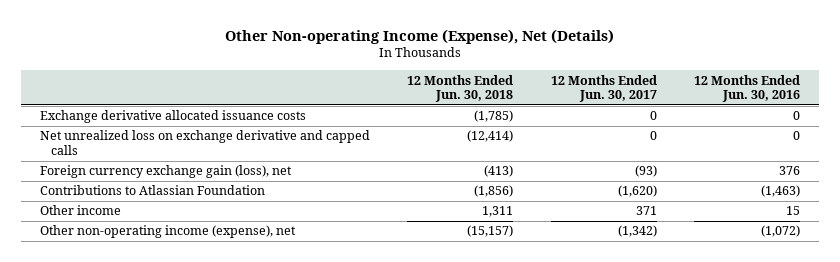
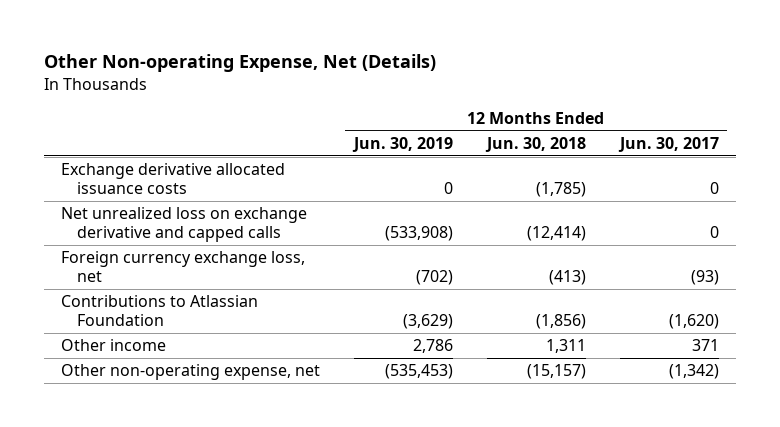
[224,28,614,44] Other Non-operating Income (Expense), Net (Details) -> [43,54,436,73] Other Non-operating Expense, Net (Details)
[694,74,801,103] 12 Months Ended Jun. 30, 2016 -> none
none -> [351,136,453,152] Jun. 30, 2019
[39,165,292,179] Foreign currency exchange gain (loss), net -> [60,251,305,282] Foreign currency exchange loss, net
[39,225,296,239] Other non-operating income (expense), net -> [60,364,320,381] Other non-operating expense, net

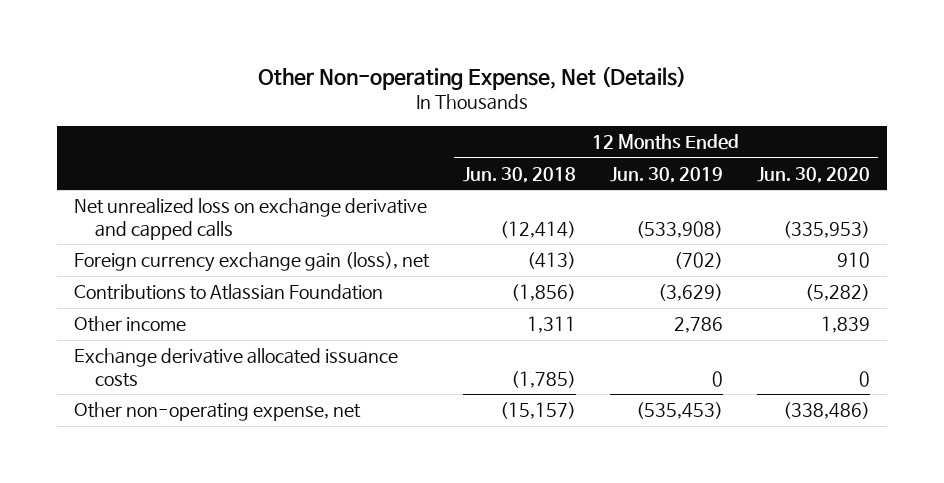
[617,136,719,152] Jun. 30, 2017 -> none
none -> [756,166,870,183] Jun. 30, 2020
[60,251,305,282] Foreign currency exchange loss, net -> [73,252,430,273] Foreign currency exchange gain (loss), net
[60,163,285,194] Exchange derivative allocated issuance costs -> [73,348,398,387] Exchange derivative allocated issuance costs

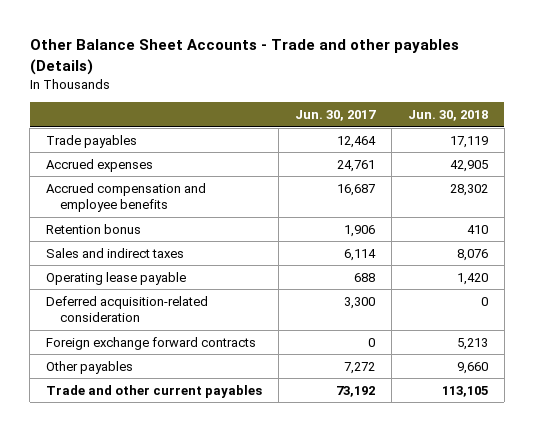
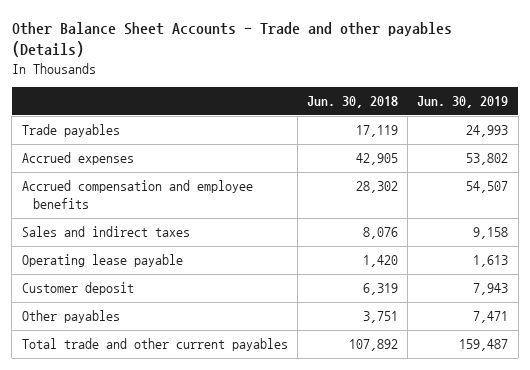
[295,110,377,122] Jun. 30, 2017 -> none
none -> [417,95,509,108] Jun. 30, 2019
[46,223,142,234] Retention bonus -> none
[46,295,209,323] Deferred acquisition-related consideration -> none
[46,336,257,350] Foreign exchange forward contracts -> none
none -> [21,282,134,296] Customer deposit
[457,361,489,374] 9,660 -> [363,311,399,324] 3,751
[46,384,263,398] Trade and other current payables -> [21,338,288,352] Total trade and other current payables
[442,385,489,397] 113,105 -> [349,339,399,352] 107,892

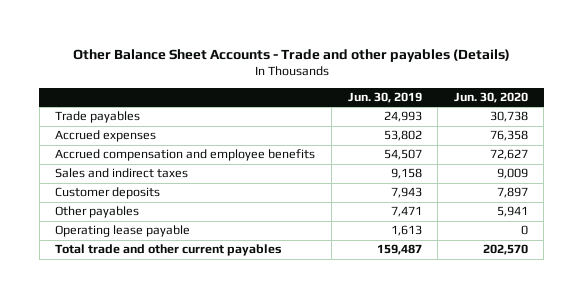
[307,95,399,108] Jun. 30, 2018 -> none
none -> [453,92,528,104] Jun. 30, 2020
[21,282,134,296] Customer deposit -> [55,187,161,200] Customer deposits
[21,254,183,268] Operating lease payable -> [55,225,191,238] Operating lease payable

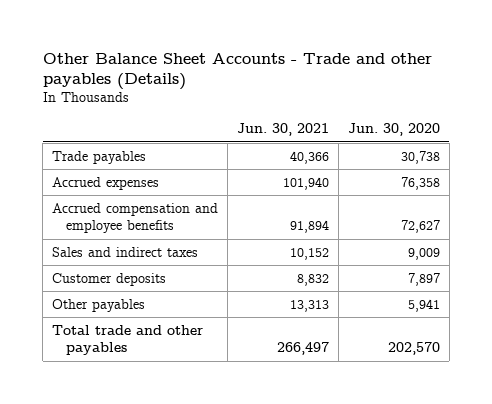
[347,92,422,104] Jun. 30, 2019 -> none
none -> [236,123,329,137] Jun. 30, 2021
[55,225,191,238] Operating lease payable -> none
[55,244,283,257] Total trade and other current payables -> [52,324,204,356] Total trade and other payables

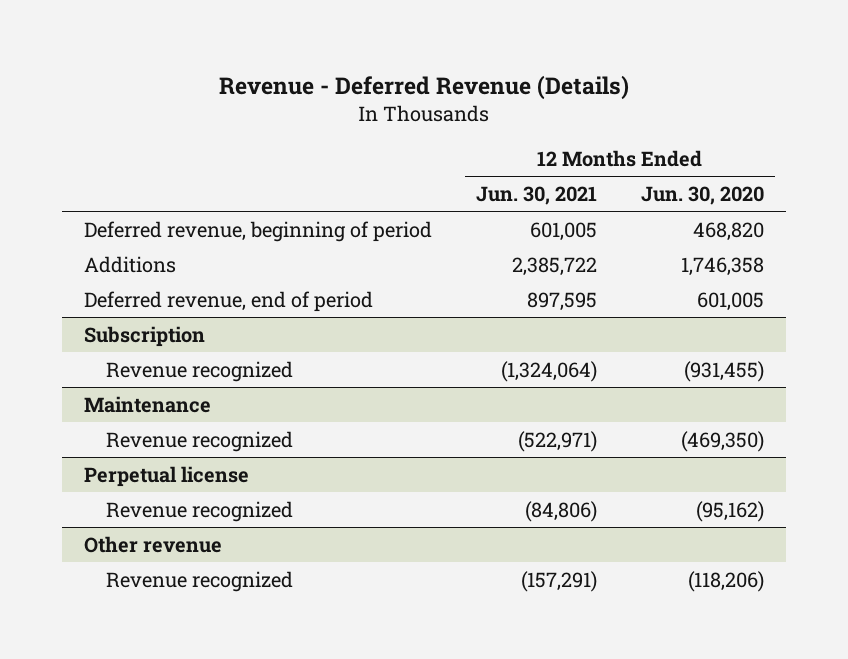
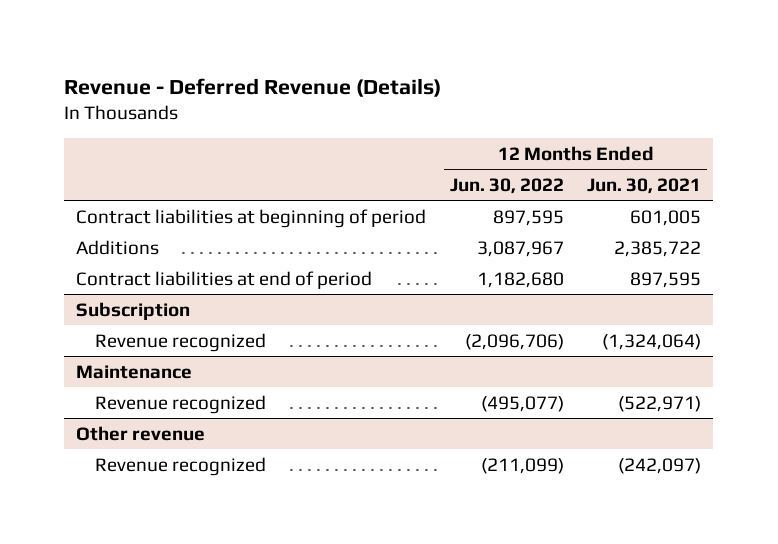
[640,186,764,206] Jun. 30, 2020 -> none
none -> [449,177,564,194] Jun. 30, 2022
[84,220,433,242] Deferred revenue, beginning of period -> [76,208,427,228] Contract liabilities at beginning of period
[84,290,374,312] Deferred revenue, end of period -> [76,270,373,289] Contract liabilities at end of period
[84,465,250,487] Perpetual license -> none
[105,500,293,522] Revenue recognized -> none
[521,570,598,592] (157,291) -> [618,457,702,474] (242,097)

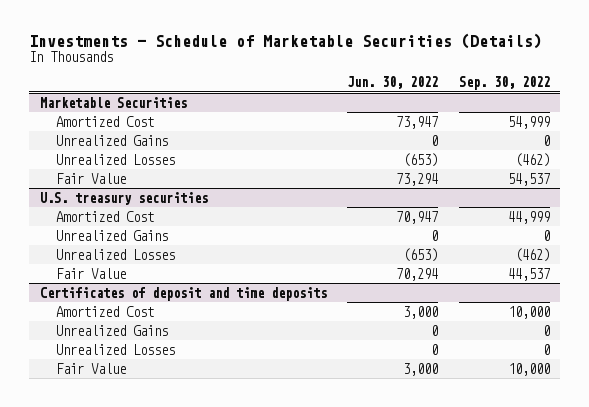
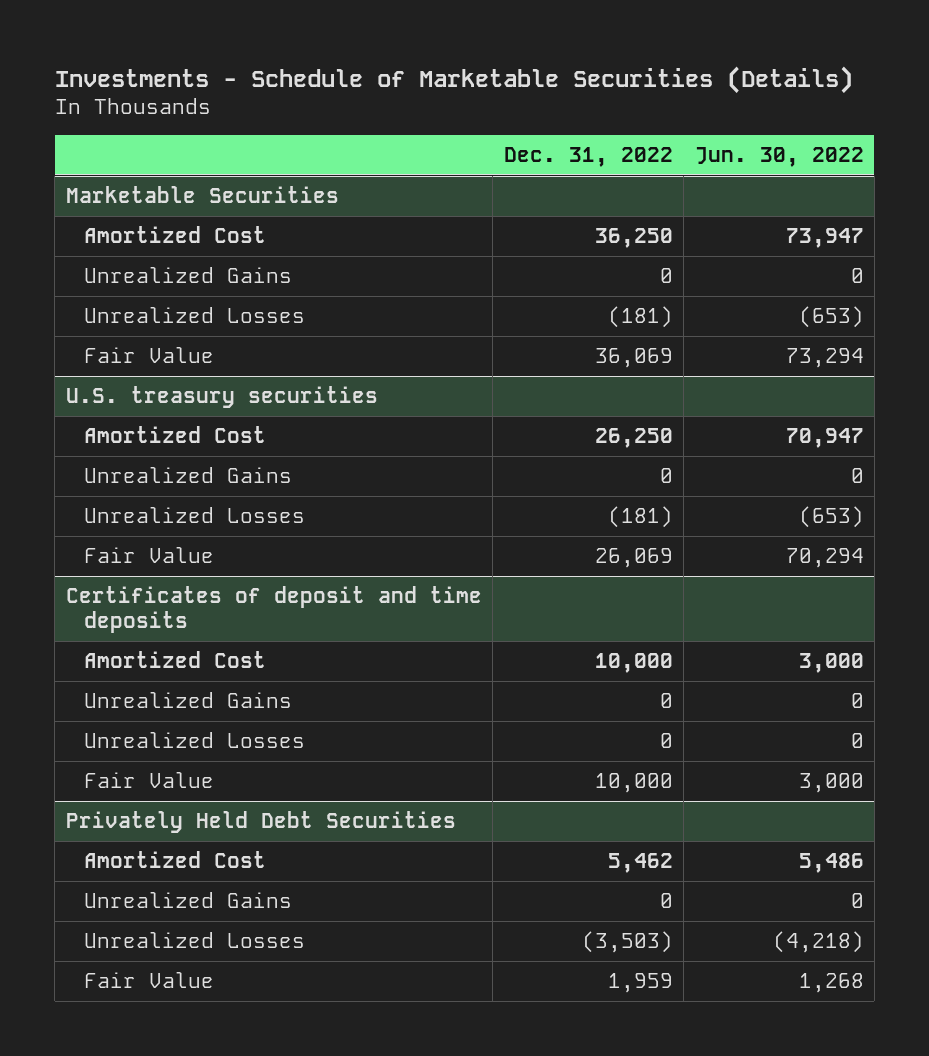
[458,76,550,91] Sep. 30, 2022 -> none
none -> [503,147,673,168] Dec. 31, 2022
none -> [65,811,456,834] Privately Held Debt Securities
none -> [84,851,267,869] Amortized Cost
none -> [84,892,293,909] Unrealized Gains
none -> [84,932,306,949] Unrealized Losses
none -> [84,972,215,989] Fair Value

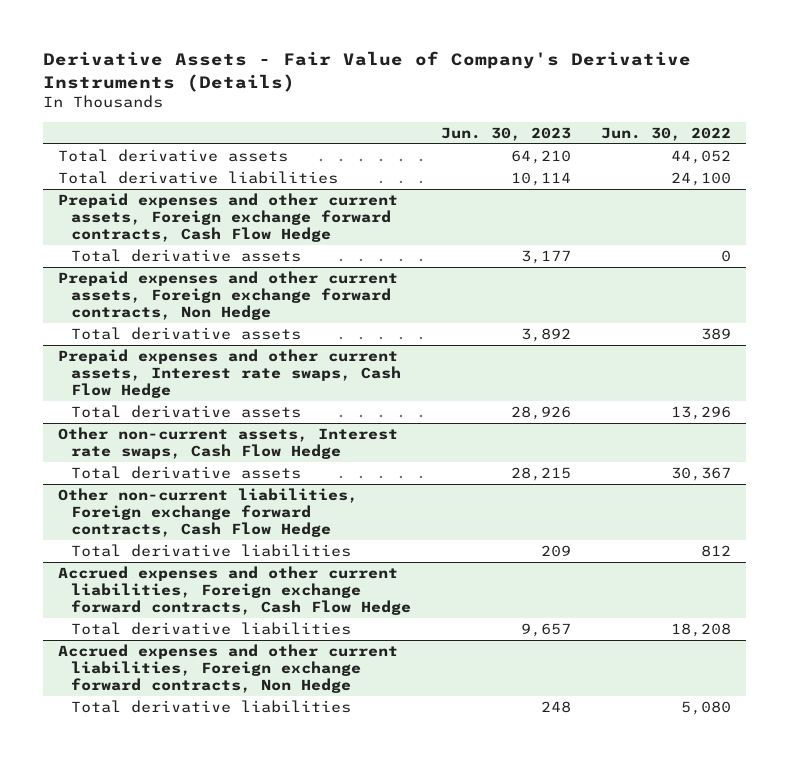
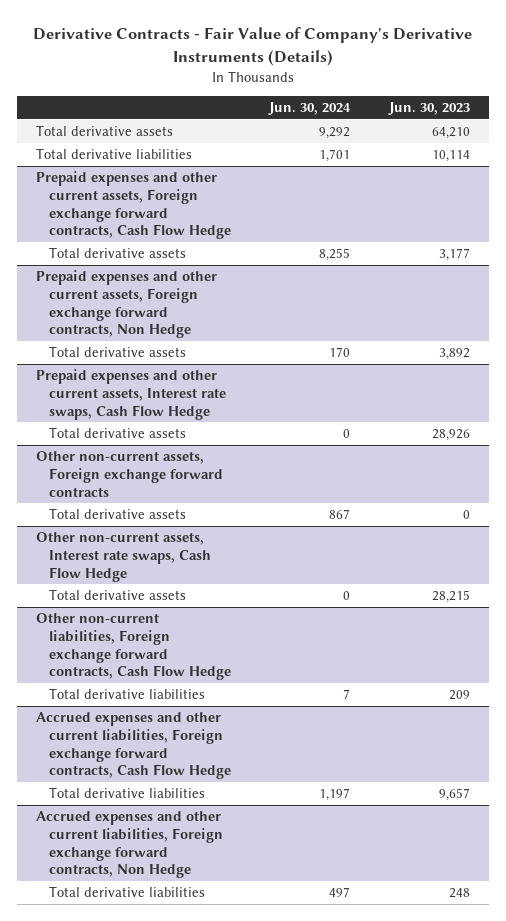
[42,51,691,92] Derivative Assets - Fair Value of Company's Derivative Instruments (Details) -> [32,27,472,66] Derivative Contracts - Fair Value of Company's Derivative Instruments (Details)
[601,126,732,141] Jun. 30, 2022 -> none
none -> [268,102,352,116] Jun. 30, 2024
none -> [36,451,223,497] Other non-current assets, Foreign exchange forward contracts
none -> [48,508,186,520] Total derivative assets

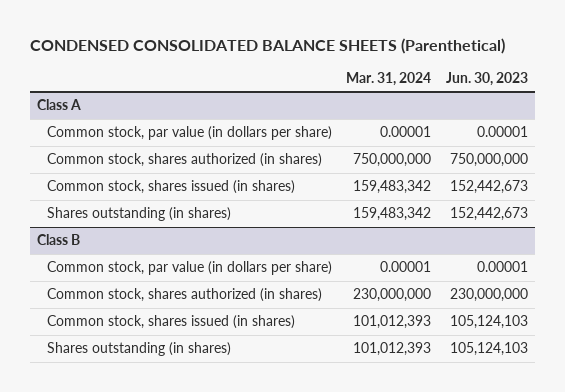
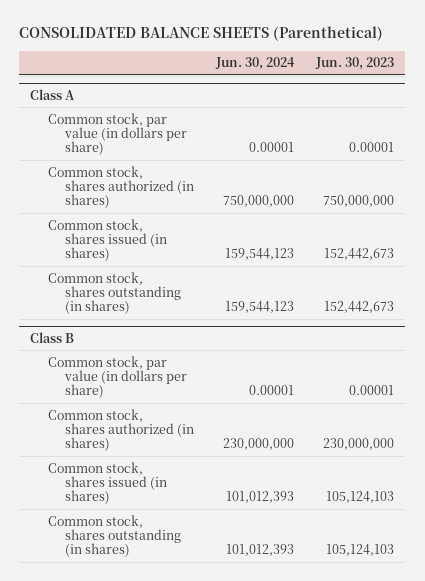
[29,37,505,54] CONDENSED CONSOLIDATED BALANCE SHEETS (Parenthetical) -> [19,26,384,42] CONSOLIDATED BALANCE SHEETS (Parenthetical)
[346,71,432,86] Mar. 31, 2024 -> none
none -> [215,57,296,71] Jun. 30, 2024
[46,207,231,222] Shares outstanding (in shares) -> [47,271,182,315] Common stock, shares outstanding (in shares)
[46,342,231,357] Shares outstanding (in shares) -> [47,514,182,558] Common stock, shares outstanding (in shares)

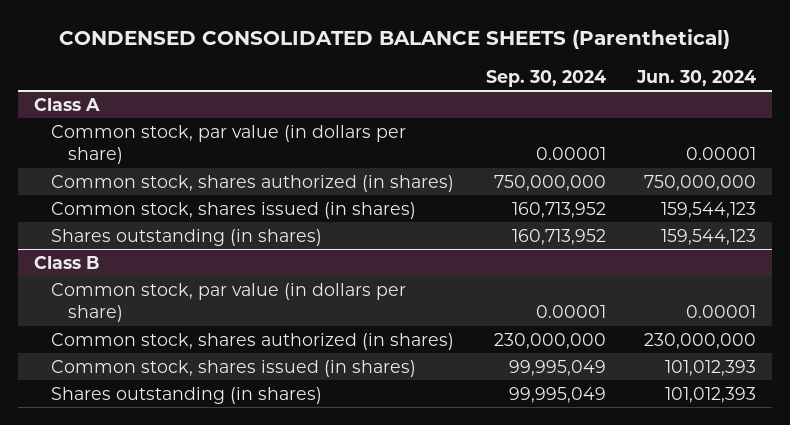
[19,26,384,42] CONSOLIDATED BALANCE SHEETS (Parenthetical) -> [59,29,731,50] CONDENSED CONSOLIDATED BALANCE SHEETS (Parenthetical)
[315,57,395,71] Jun. 30, 2023 -> none
none -> [485,69,606,87] Sep. 30, 2024
[47,271,182,315] Common stock, shares outstanding (in shares) -> [50,228,322,246] Shares outstanding (in shares)
[47,514,182,558] Common stock, shares outstanding (in shares) -> [50,386,322,404] Shares outstanding (in shares)

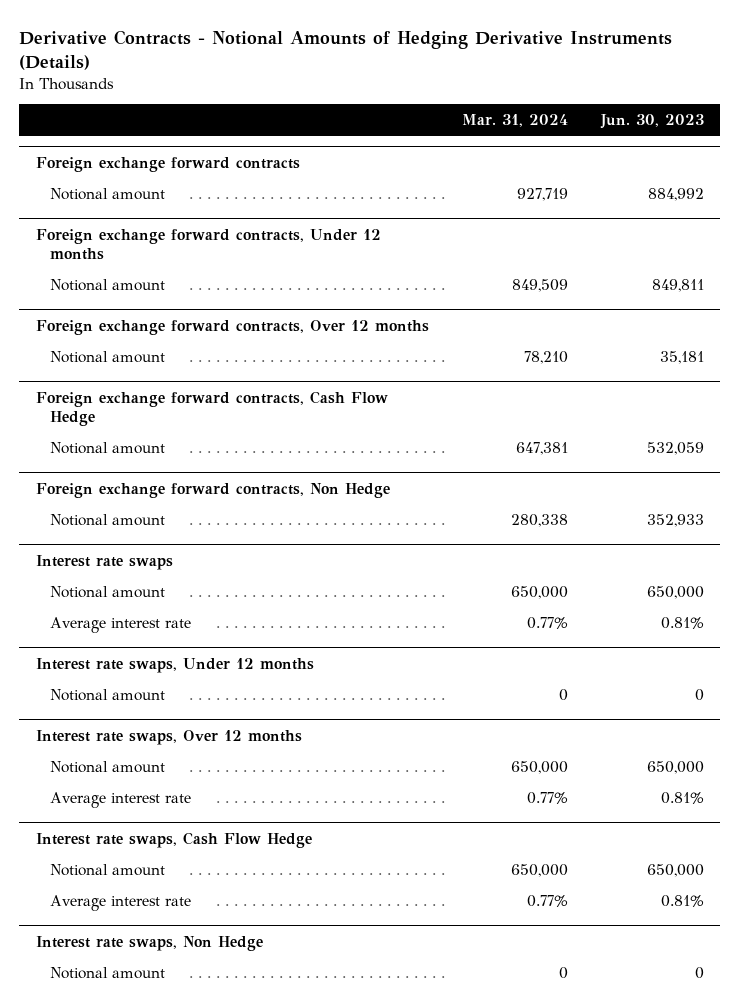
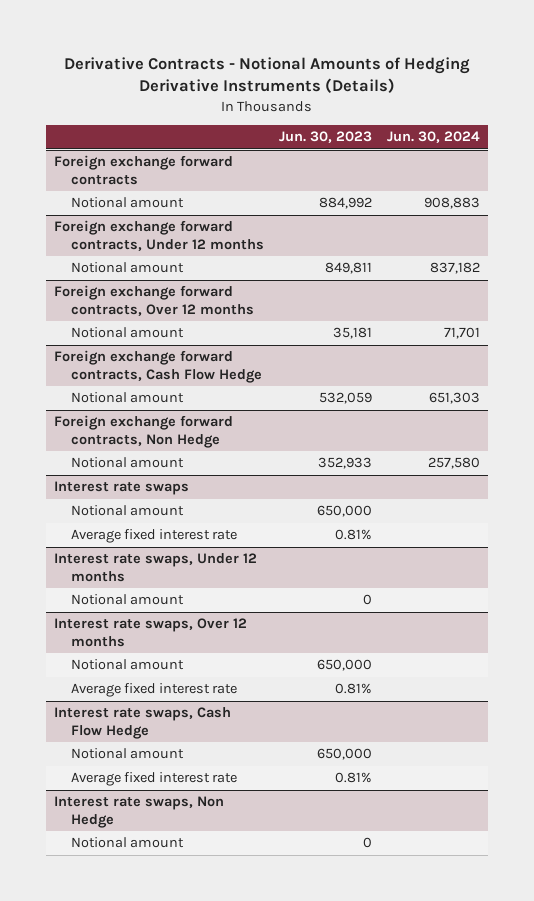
[461,114,568,128] Mar. 31, 2024 -> none
none -> [387,131,481,144] Jun. 30, 2024
[50,616,192,633] Average interest rate -> [71,529,238,544] Average fixed interest rate
[50,791,192,808] Average interest rate -> [71,683,238,698] Average fixed interest rate
[50,894,192,911] Average interest rate -> [71,772,238,787] Average fixed interest rate

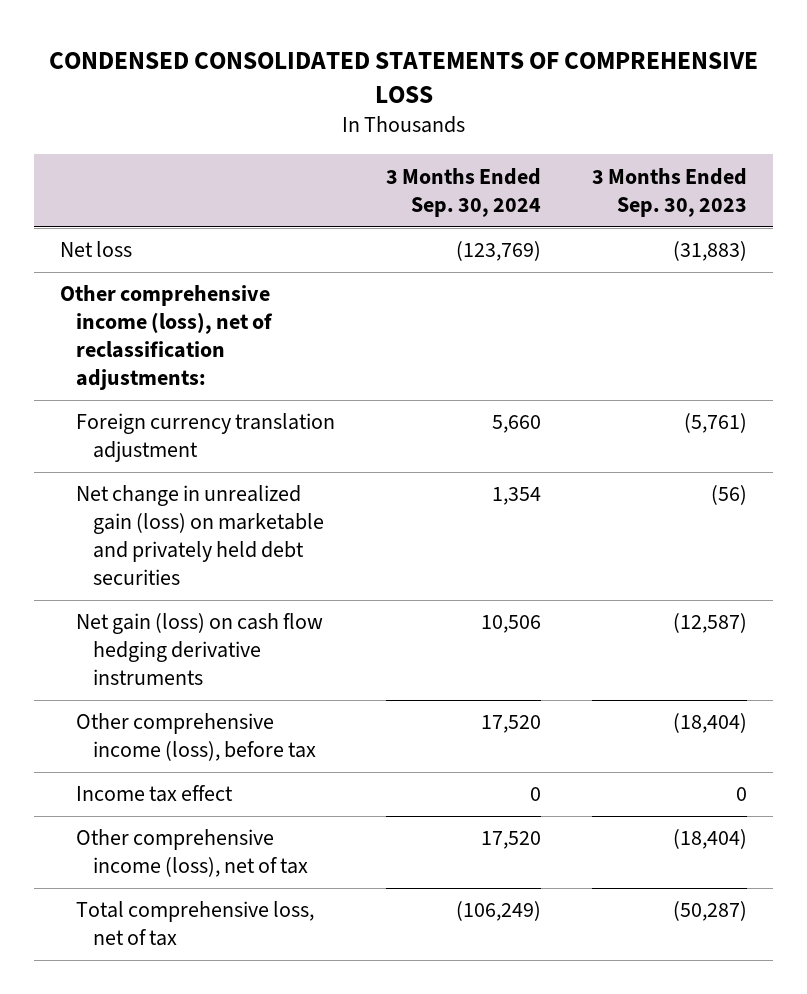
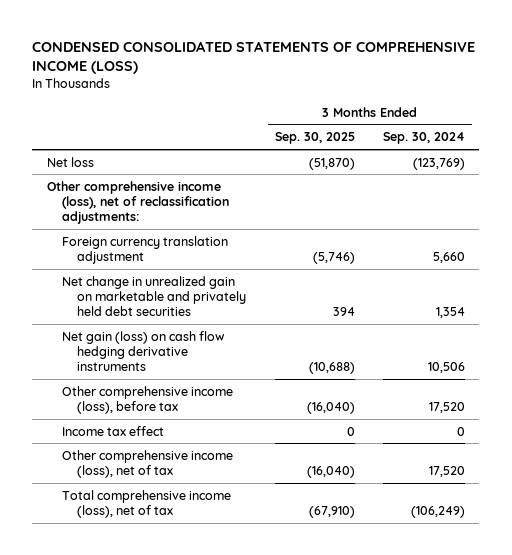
[48,51,758,103] CONDENSED CONSOLIDATED STATEMENTS OF COMPREHENSIVE LOSS -> [32,40,476,75] CONDENSED CONSOLIDATED STATEMENTS OF COMPREHENSIVE INCOME (LOSS)
[592,167,748,217] 3 Months Ended Sep. 30, 2023 -> none
none -> [274,132,355,145] Sep. 30, 2025
[76,485,324,586] Net change in unrealized gain (loss) on marketable and privately held debt securities -> [61,275,247,317] Net change in unrealized gain on marketable and privately held debt securities
[76,901,315,947] Total comprehensive loss, net of tax -> [61,489,231,518] Total comprehensive income (loss), net of tax

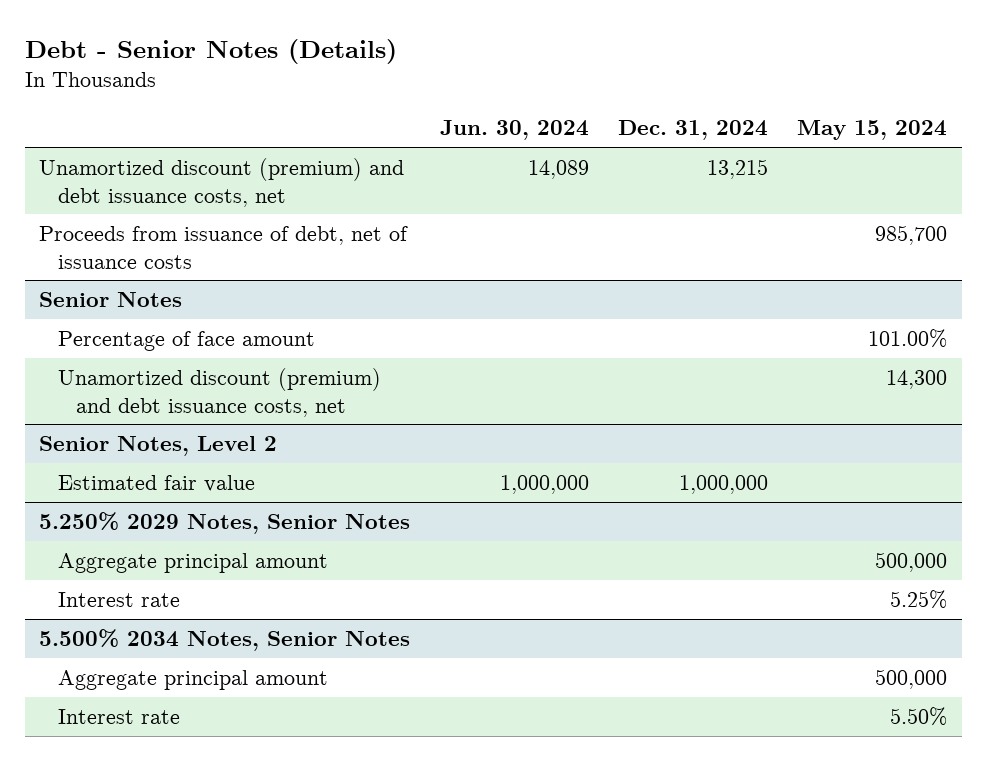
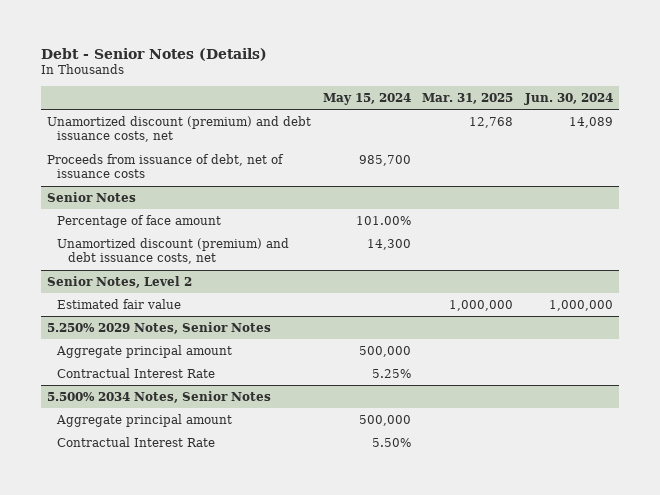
[618,120,769,141] Dec. 31, 2024 -> none
none -> [422,92,514,104] Mar. 31, 2025
[57,591,180,607] Interest rate -> [57,367,216,378] Contractual Interest Rate
[57,708,180,724] Interest rate -> [57,436,216,447] Contractual Interest Rate

